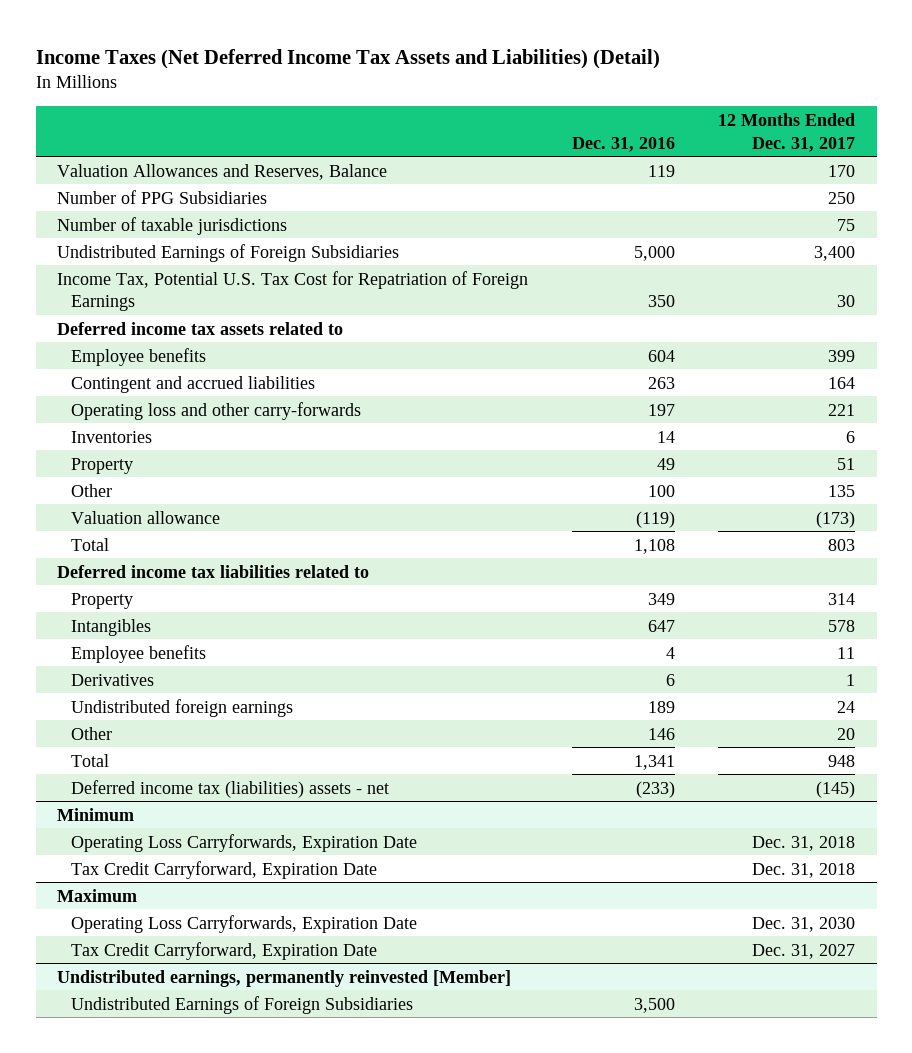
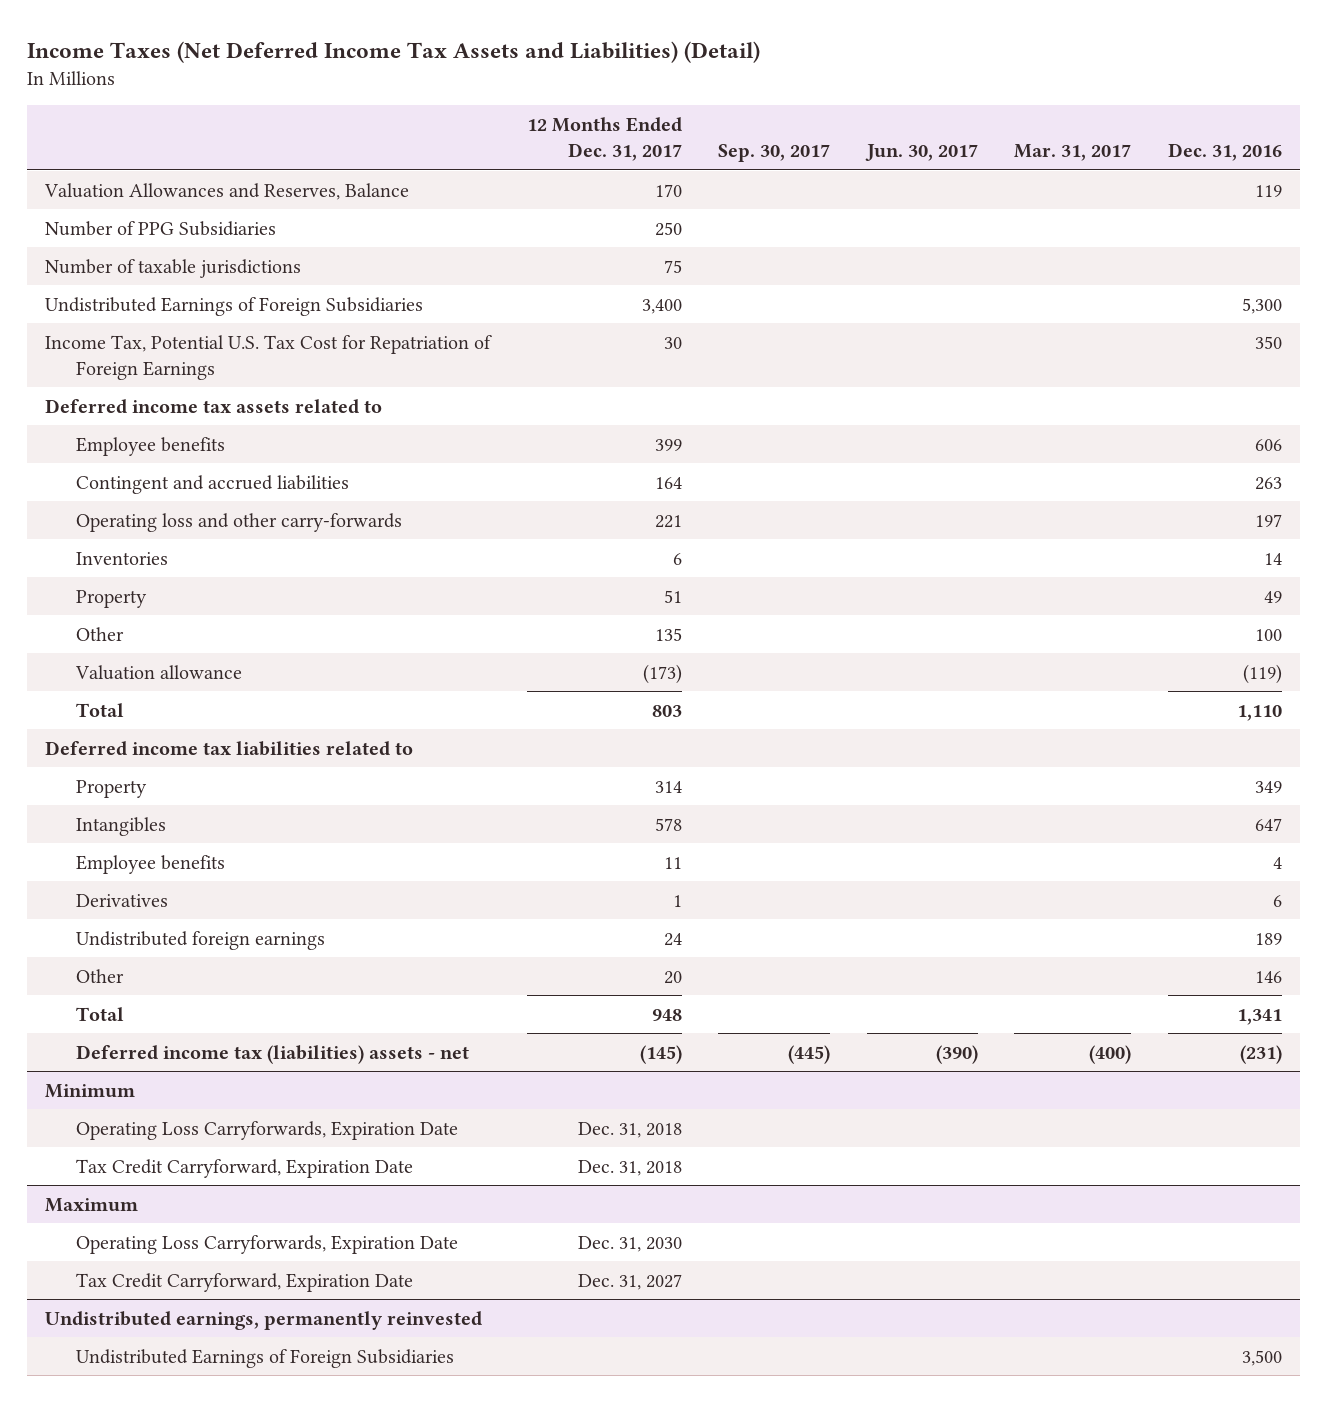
none -> [718,144,831,163] Sep. 30, 2017
none -> [864,144,978,162] Jun. 30, 2017
none -> [1014,144,1132,162] Mar. 31, 2017
[633,245,675,261] 5,000 -> [1242,297,1283,314] 5,300
[647,349,675,362] 604 -> [1255,438,1283,451] 606
[633,538,675,554] 1,108 -> [1237,704,1283,721] 1,110
[635,780,675,798] (233) -> [1240,1044,1283,1064] (231)
[57,969,512,987] Undistributed earnings, permanently reinvested [Member] -> [44,1310,482,1330] Undistributed earnings, permanently reinvested

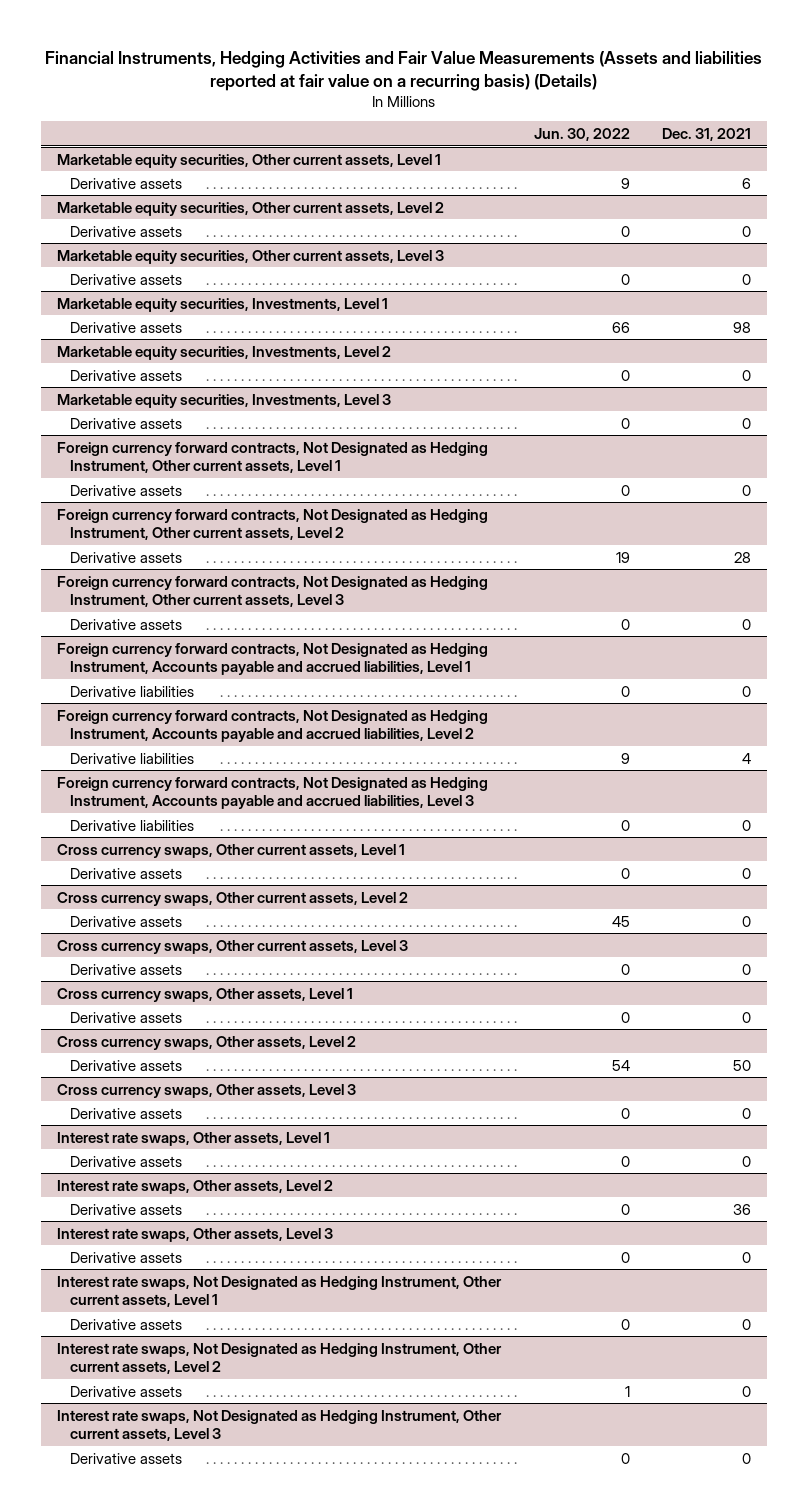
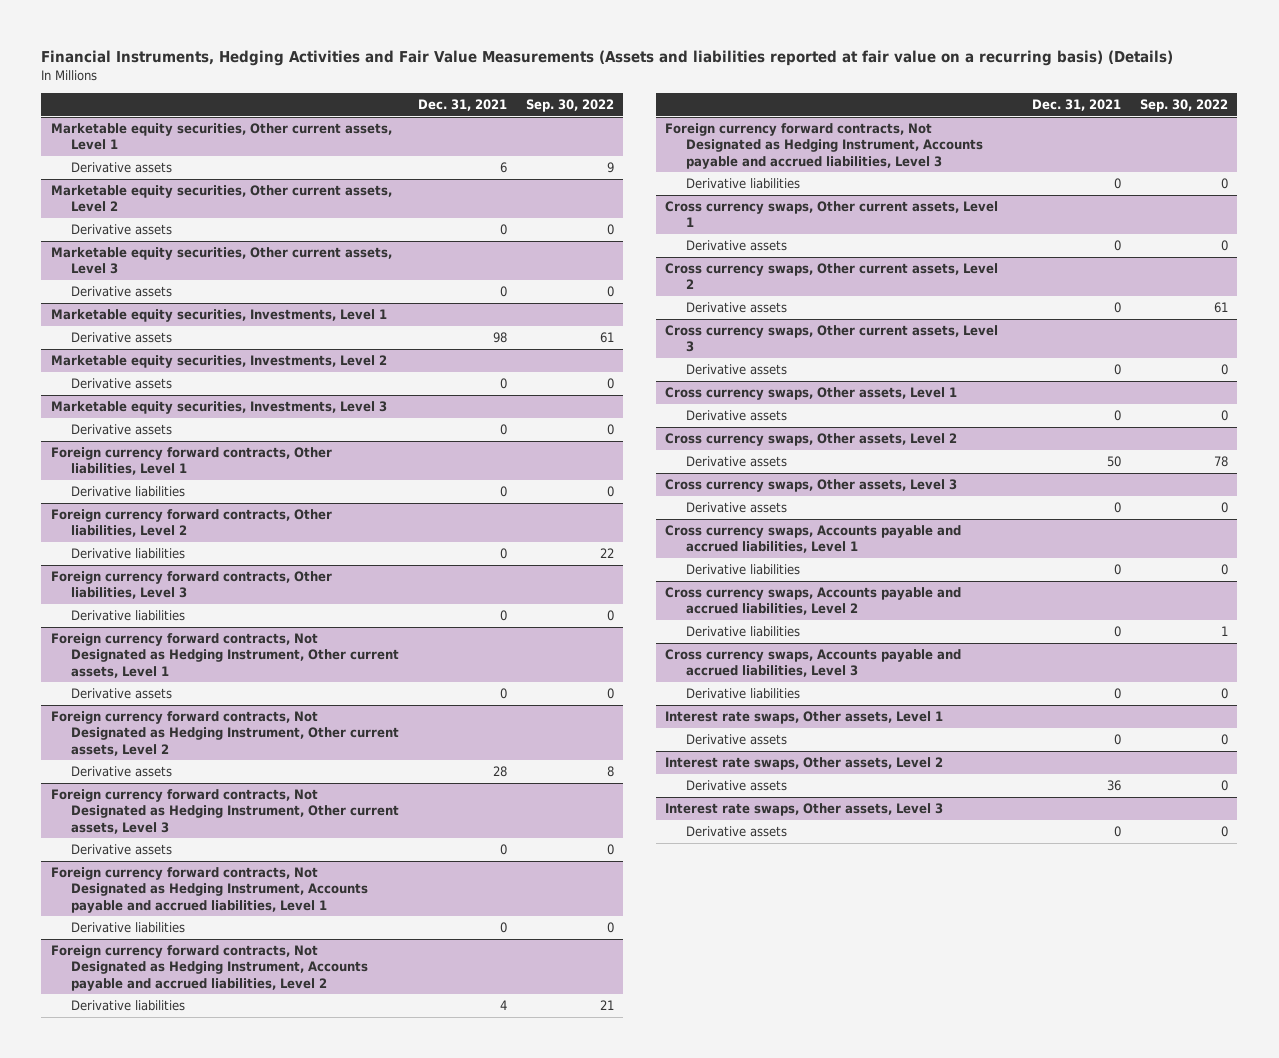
[533,127,630,141] Jun. 30, 2022 -> none
none -> [525,99,614,113] Sep. 30, 2022
none -> [50,447,332,476] Foreign currency forward contracts, Other liabilities, Level 1
none -> [71,486,186,498] Derivative liabilities
none -> [50,509,332,538] Foreign currency forward contracts, Other liabilities, Level 2
none -> [71,548,186,560] Derivative liabilities
none -> [50,571,332,600] Foreign currency forward contracts, Other liabilities, Level 3
none -> [71,610,186,622] Derivative liabilities
none -> [665,525,962,554] Cross currency swaps, Accounts payable and accrued liabilities, Level 1
none -> [685,564,800,576] Derivative liabilities
none -> [665,587,962,616] Cross currency swaps, Accounts payable and accrued liabilities, Level 2
none -> [685,626,800,638] Derivative liabilities
none -> [665,649,962,678] Cross currency swaps, Accounts payable and accrued liabilities, Level 3
none -> [685,688,800,700] Derivative liabilities
[56,1275,502,1307] Interest rate swaps, Not Designated as Hedging Instrument, Other current assets, Level 1 -> none
[69,1318,182,1330] Derivative assets -> none
[56,1342,502,1374] Interest rate swaps, Not Designated as Hedging Instrument, Other current assets, Level 2 -> none
[69,1385,182,1397] Derivative assets -> none
[56,1409,502,1441] Interest rate swaps, Not Designated as Hedging Instrument, Other current assets, Level 3 -> none
[69,1452,182,1464] Derivative assets -> none

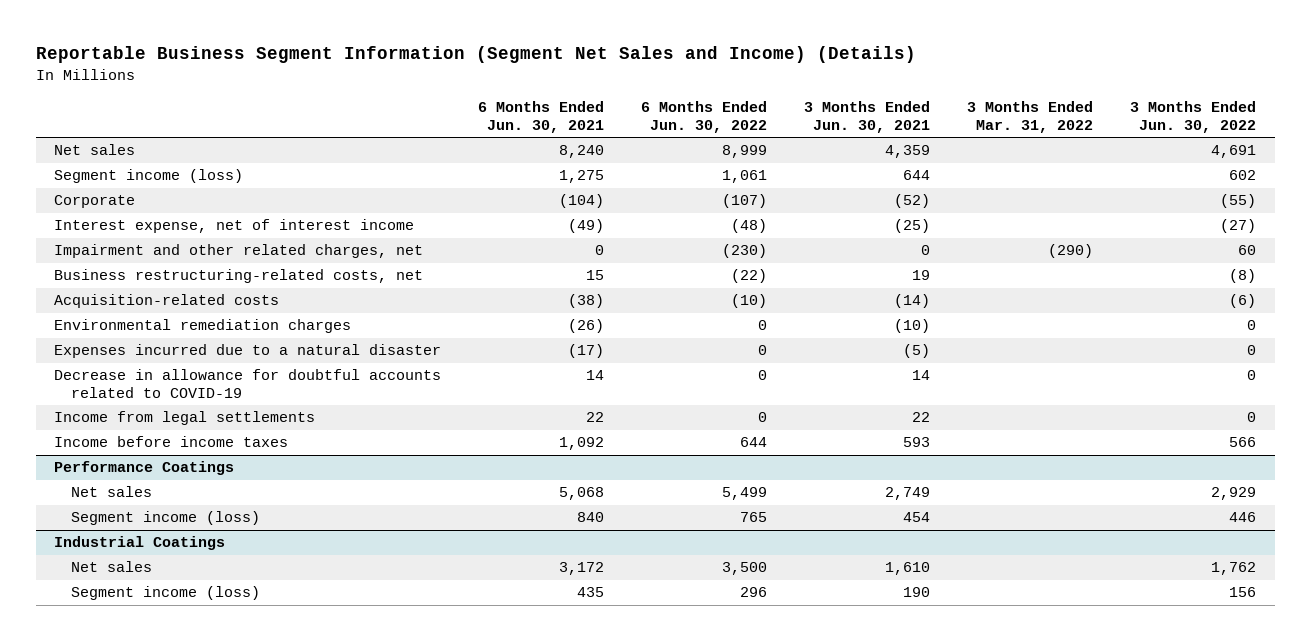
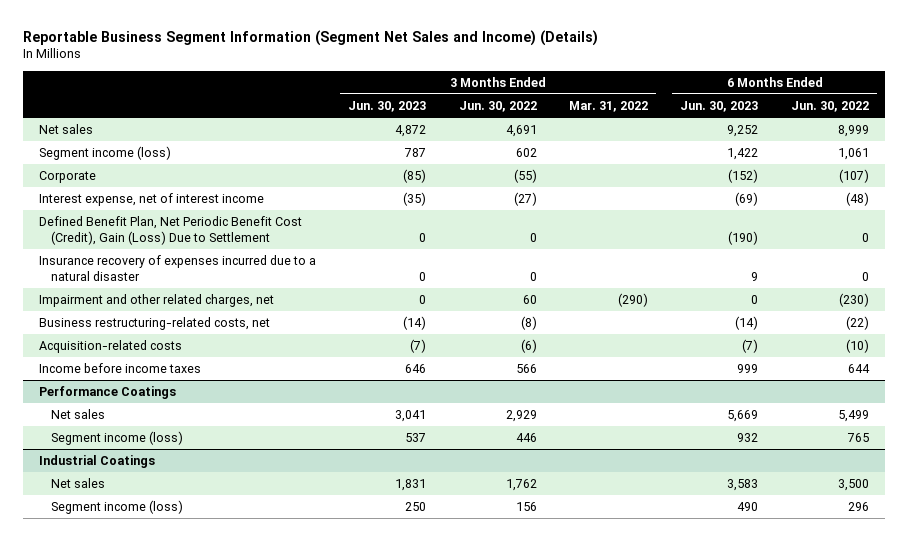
[478,101,605,133] 6 Months Ended Jun. 30, 2021 -> none
[804,101,931,133] 3 Months Ended Jun. 30, 2021 -> none
none -> [348,100,427,112] Jun. 30, 2023
none -> [680,100,759,112] Jun. 30, 2023
none -> [38,215,302,245] Defined Benefit Plan, Net Periodic Benefit Cost (Credit), Gain (Loss) Due to Settlement
none -> [38,254,316,281] Insurance recovery of expenses incurred due to a natural disaster
[54,319,352,334] Environmental remediation charges -> none
[54,344,442,359] Expenses incurred due to a natural disaster -> none
[54,369,442,399] Decrease in allowance for doubtful accounts related to COVID-19 -> none
[54,411,316,426] Income from legal settlements -> none

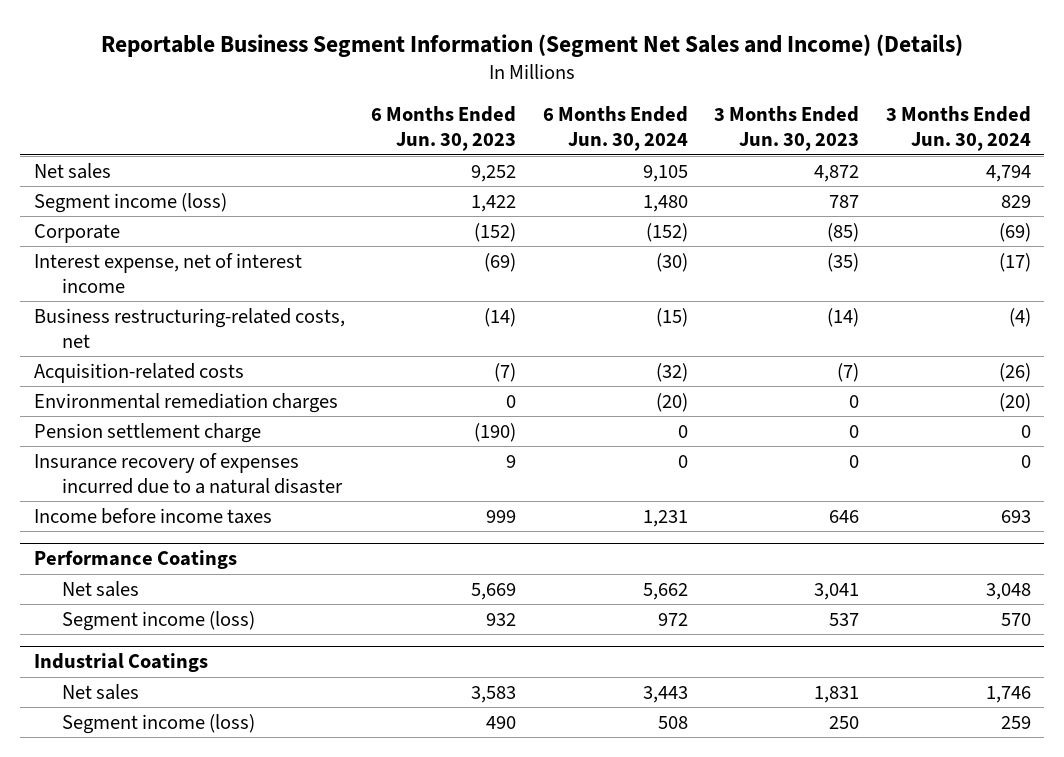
[458,100,537,112] Jun. 30, 2022 -> none
[569,100,649,112] Mar. 31, 2022 -> none
[790,100,869,112] Jun. 30, 2022 -> none
none -> [542,106,688,152] 6 Months Ended Jun. 30, 2024
none -> [885,106,1031,152] 3 Months Ended Jun. 30, 2024
[38,215,302,245] Defined Benefit Plan, Net Periodic Benefit Cost (Credit), Gain (Loss) Due to Settlement -> none
[38,293,274,307] Impairment and other related charges, net -> none
none -> [33,392,338,413] Environmental remediation charges
none -> [33,422,261,443] Pension settlement charge
[38,254,316,281] Insurance recovery of expenses incurred due to a natural disaster -> [33,452,343,494] Insurance recovery of expenses incurred due to a natural disaster

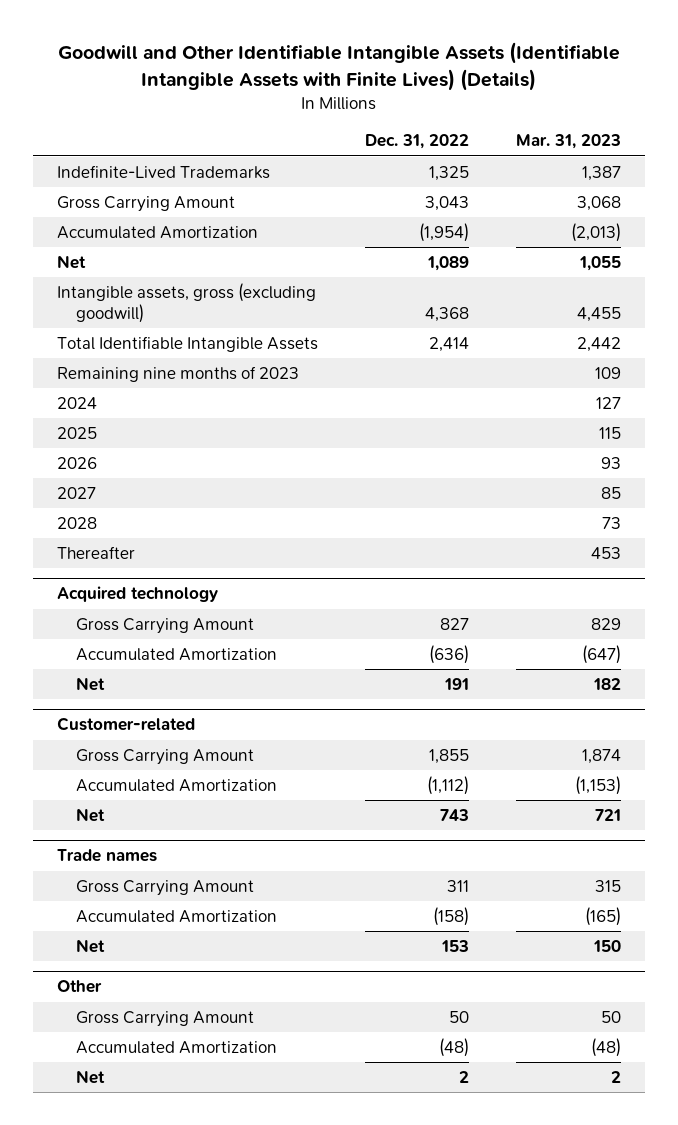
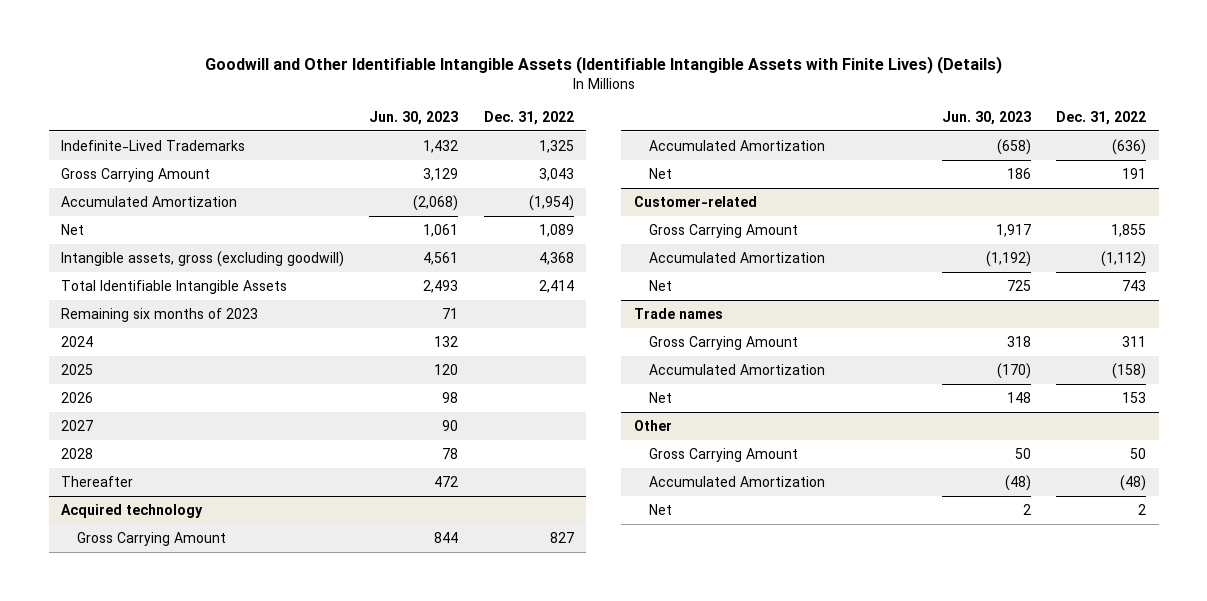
[515,134,621,150] Mar. 31, 2023 -> none
none -> [369,110,459,125] Jun. 30, 2023
[56,365,299,382] Remaining nine months of 2023 -> [61,307,259,322] Remaining six months of 2023

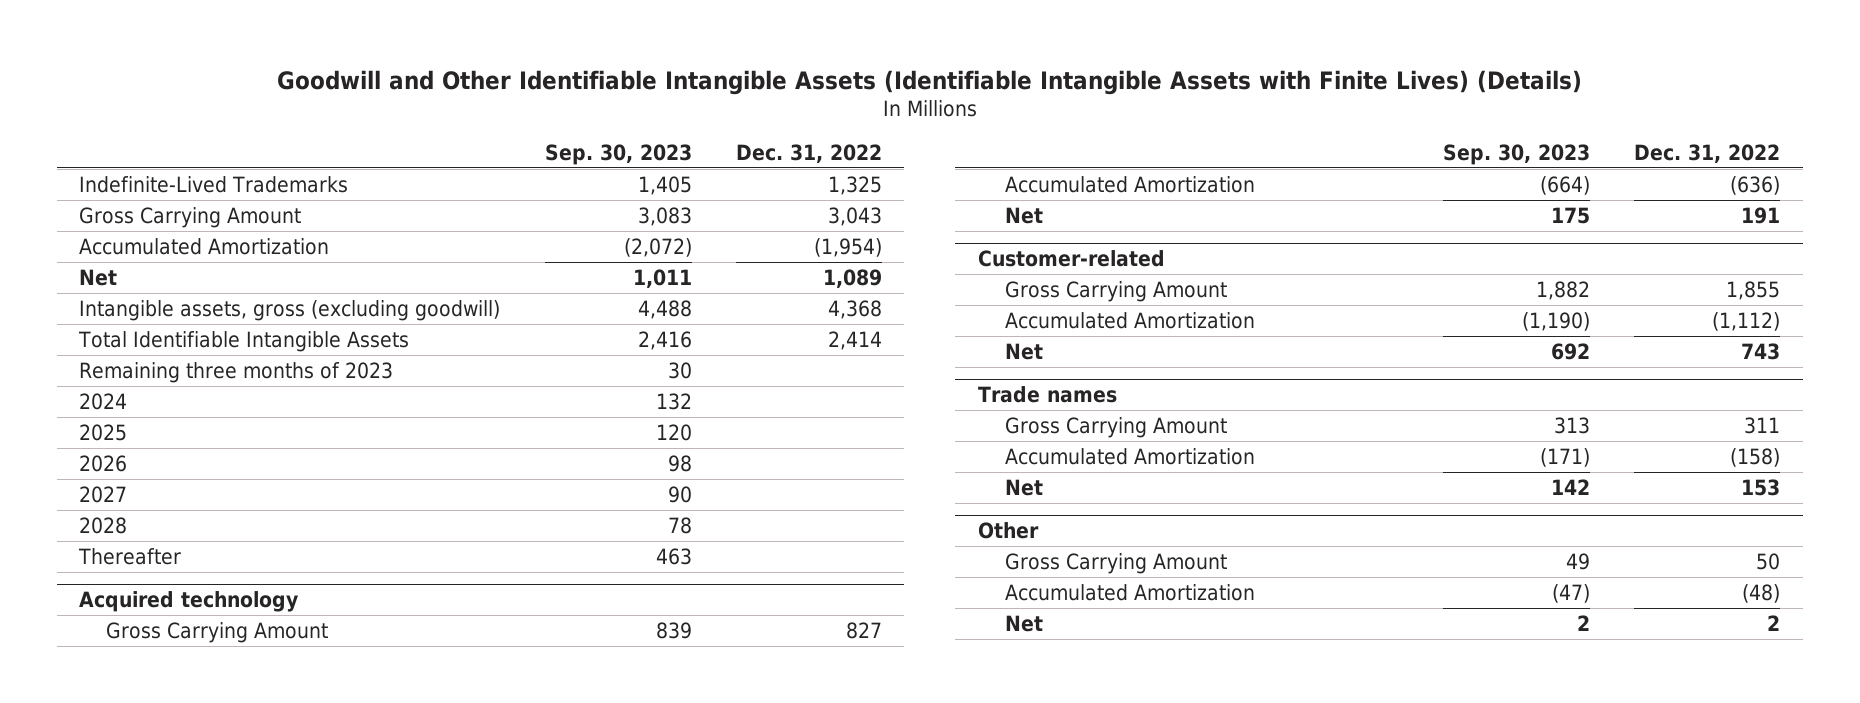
[369,110,459,125] Jun. 30, 2023 -> none
none -> [544,143,692,165] Sep. 30, 2023
[61,307,259,322] Remaining six months of 2023 -> [79,361,394,383] Remaining three months of 2023

